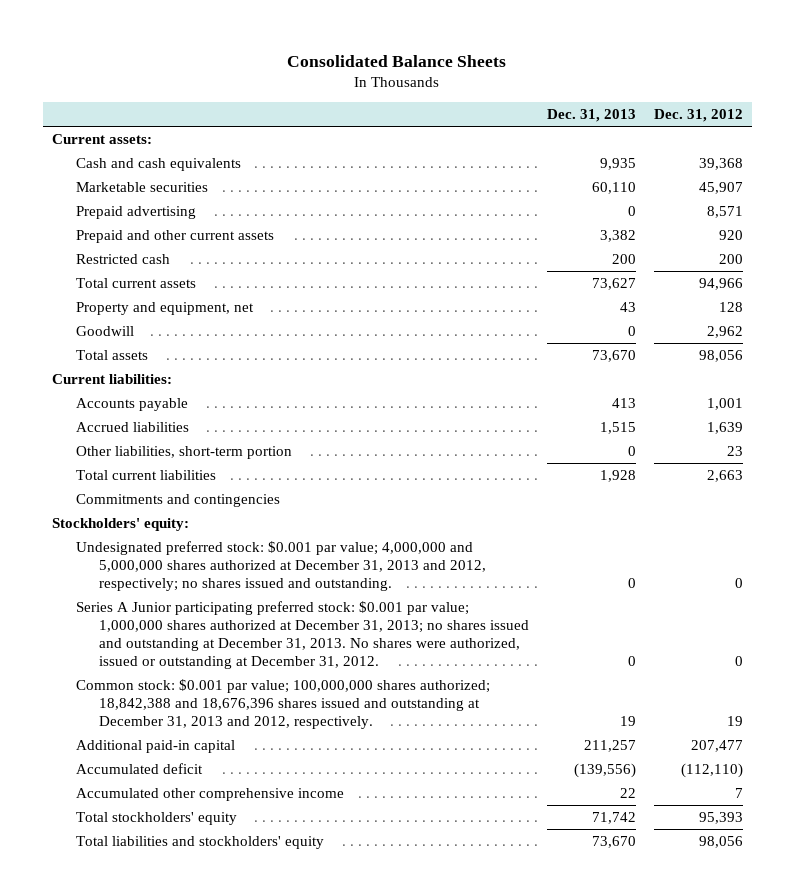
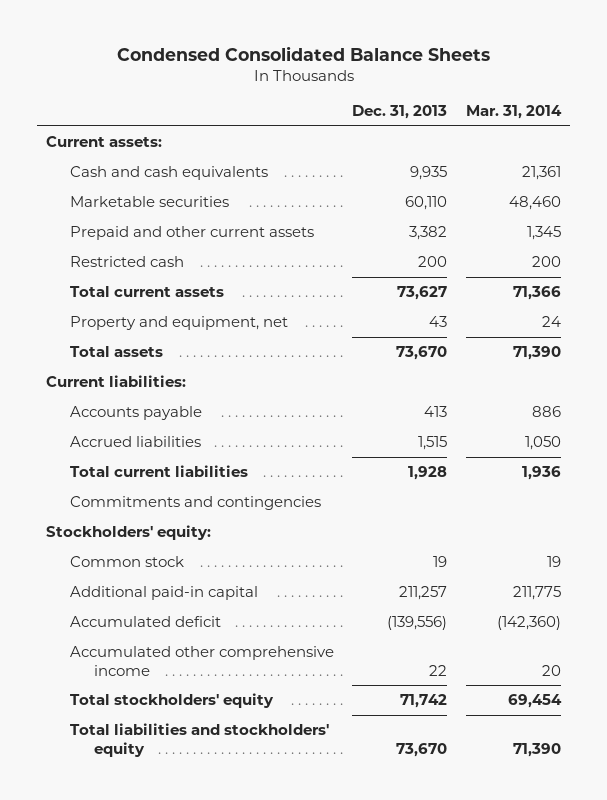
[287,54,507,67] Consolidated Balance Sheets -> [116,45,490,61] Condensed Consolidated Balance Sheets
[653,109,743,123] Dec. 31, 2012 -> none
none -> [465,105,562,120] Mar. 31, 2014
[75,206,196,220] Prepaid advertising -> none
[75,326,134,337] Goodwill -> none
[75,446,292,460] Other liabilities, short-term portion -> none
[75,541,487,591] Undesignated preferred stock: $0.001 par value; 4,000,000 and 5,000,000 shares authorized at December 31, 2013 and 2012, respectively; no shares issued and outstanding. -> none
[75,601,530,669] Series A Junior participating preferred stock: $0.001 par value; 1,000,000 shares authorized at December 31, 2013; no shares issued and outstanding at December 31, 2013. No shares were authorized, issued or outstanding at December 31, 2012. -> none
[75,679,490,729] Common stock: $0.001 par value; 100,000,000 shares authorized; 18,842,388 and 18,676,396 shares issued and outstanding at December 31, 2013 and 2012, respectively. -> [70,556,185,568] Common stock

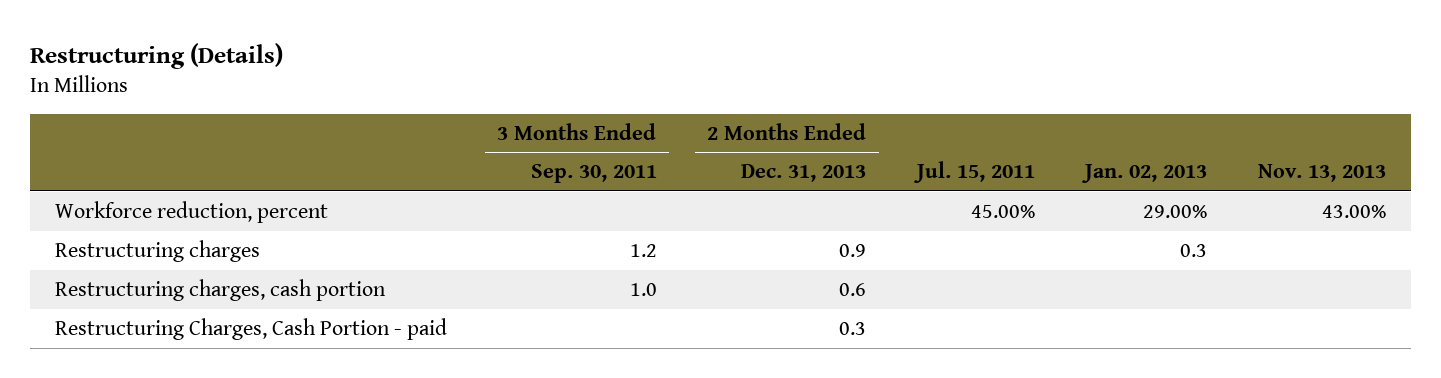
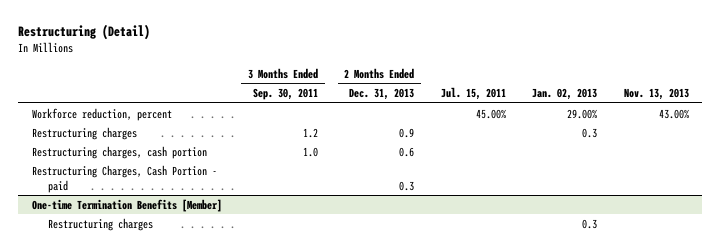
[29,43,283,70] Restructuring (Details) -> [18,24,151,41] Restructuring (Detail)
none -> [31,198,222,212] One-time Termination Benefits [Member]
none -> [47,217,153,231] Restructuring charges

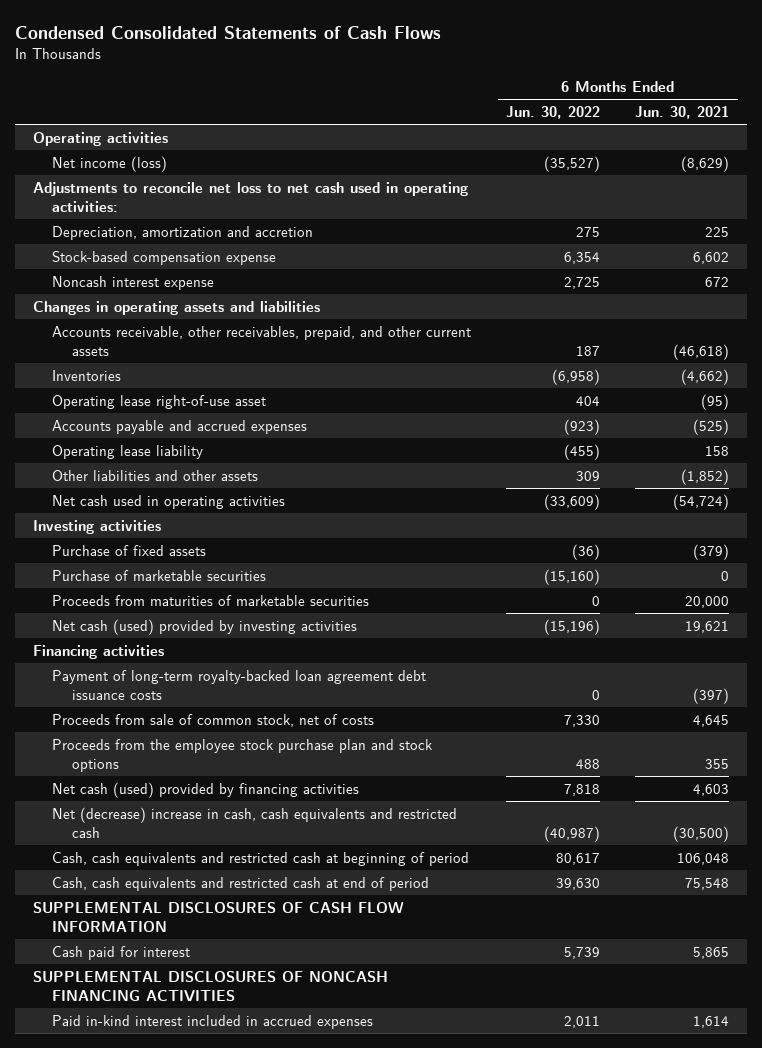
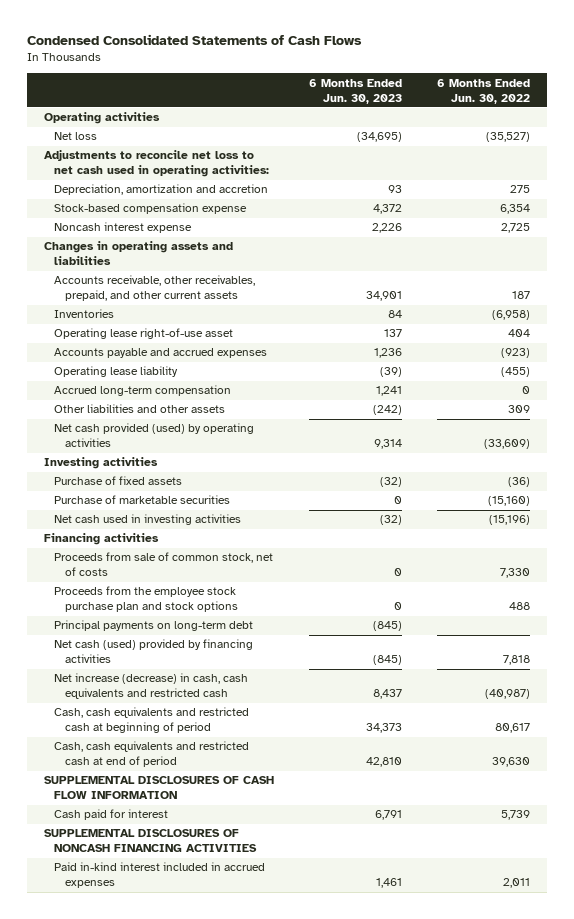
[635,106,730,120] Jun. 30, 2021 -> none
none -> [309,78,403,104] 6 Months Ended Jun. 30, 2023
[52,155,168,172] Net income (loss) -> [54,132,98,141] Net loss
none -> [54,385,232,397] Accrued long-term compensation
[52,494,286,509] Net cash used in operating activities -> [54,423,255,448] Net cash provided (used) by operating activities
[52,594,370,606] Proceeds from maturities of marketable securities -> none
[52,618,358,635] Net cash (used) provided by investing activities -> [54,514,242,526] Net cash used in investing activities
[52,669,427,700] Payment of long-term royalty-backed loan agreement debt issuance costs -> none
none -> [54,620,254,632] Principal payments on long-term debt
[52,806,458,838] Net (decrease) increase in cash, cash equivalents and restricted cash -> [54,673,249,700] Net increase (decrease) in cash, cash equivalents and restricted cash

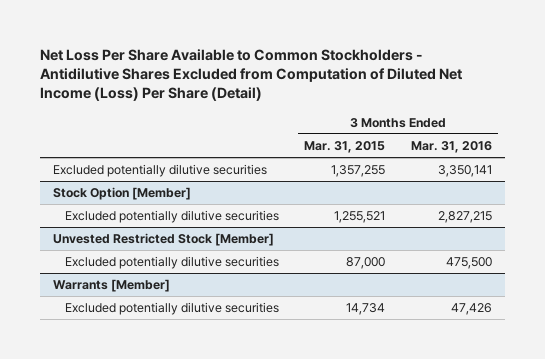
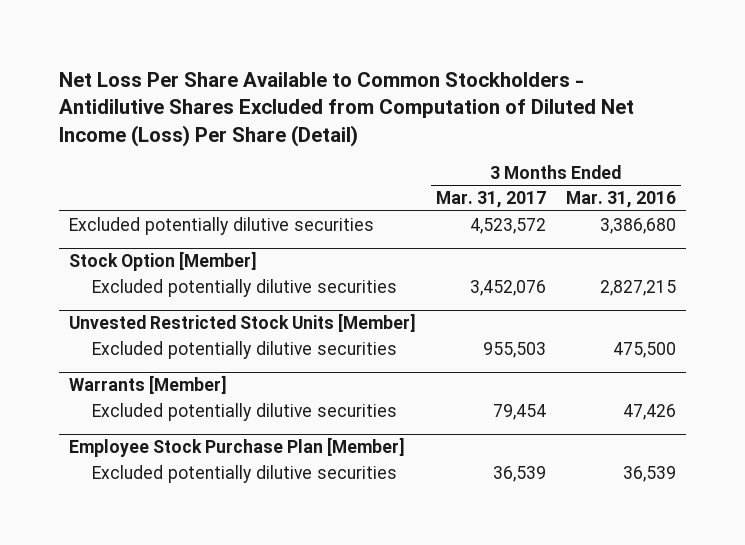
[304,140,386,153] Mar. 31, 2015 -> none
none -> [436,191,547,209] Mar. 31, 2017
[437,165,492,178] 3,350,141 -> [600,218,677,235] 3,386,680
[53,233,275,247] Unvested Restricted Stock [Member] -> [69,313,417,333] Unvested Restricted Stock Units [Member]
none -> [69,437,406,458] Employee Stock Purchase Plan [Member]
none -> [91,465,397,484] Excluded potentially dilutive securities

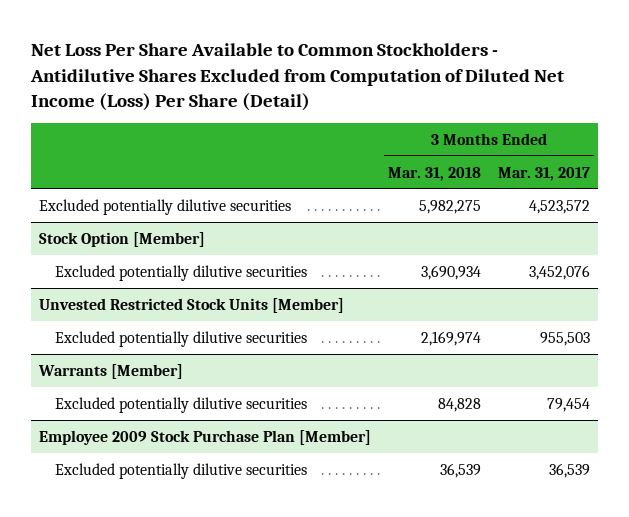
[566,191,677,209] Mar. 31, 2016 -> none
none -> [388,166,482,181] Mar. 31, 2018
[69,437,406,458] Employee Stock Purchase Plan [Member] -> [39,429,372,445] Employee 2009 Stock Purchase Plan [Member]

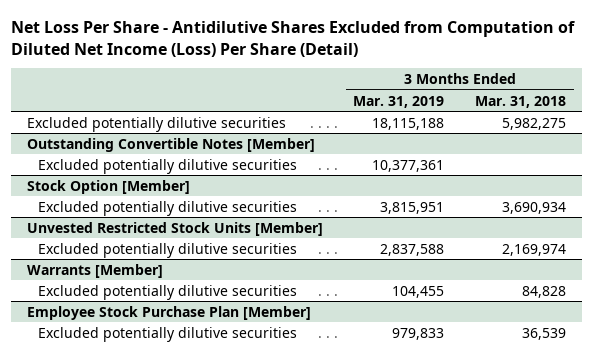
[30,43,565,111] Net Loss Per Share Available to Common Stockholders - Antidilutive Shares Excluded from Computation of Diluted Net Income (Loss) Per Share (Detail) -> [11,20,576,57] Net Loss Per Share - Antidilutive Shares Excluded from Computation of Diluted Net Income (Loss) Per Share (Detail)
[497,166,590,181] Mar. 31, 2017 -> none
none -> [353,95,445,108] Mar. 31, 2019
none -> [26,137,315,152] Outstanding Convertible Notes [Member]
none -> [38,158,298,174] Excluded potentially dilutive securities
[39,429,372,445] Employee 2009 Stock Purchase Plan [Member] -> [26,305,311,320] Employee Stock Purchase Plan [Member]

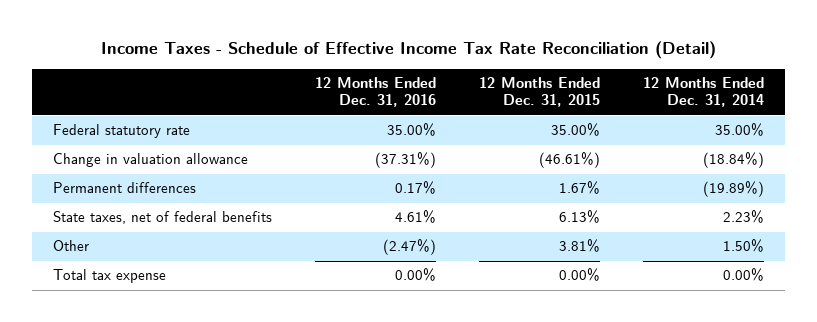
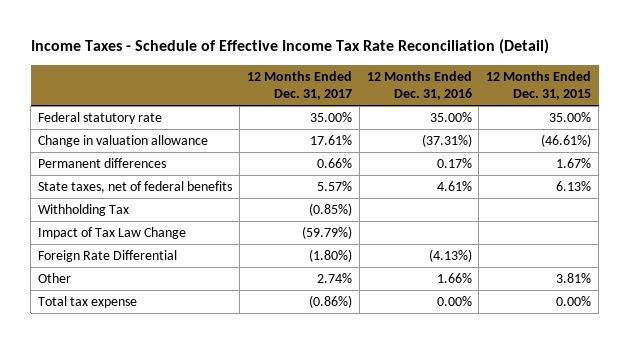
[642,76,764,108] 12 Months Ended Dec. 31, 2014 -> none
none -> [246,70,352,100] 12 Months Ended Dec. 31, 2017
none -> [38,204,130,217] Withholding Tax
none -> [38,227,187,240] Impact of Tax Law Change
none -> [38,250,178,263] Foreign Rate Differential
[383,239,437,256] (2.47%) -> [436,273,472,284] 1.66%

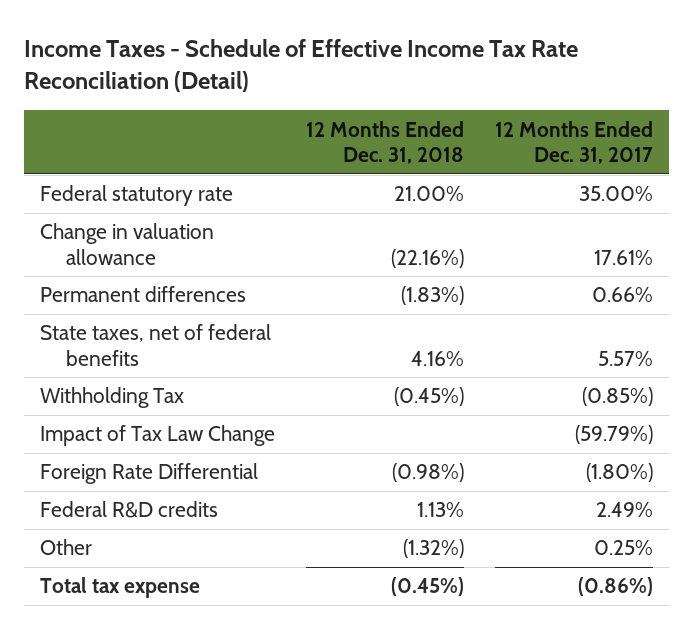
[366,70,472,100] 12 Months Ended Dec. 31, 2016 -> none
[486,70,592,100] 12 Months Ended Dec. 31, 2015 -> none
none -> [305,120,464,165] 12 Months Ended Dec. 31, 2018
none -> [39,501,218,519] Federal R&D credits
[316,273,352,284] 2.74% -> [593,540,653,556] 0.25%

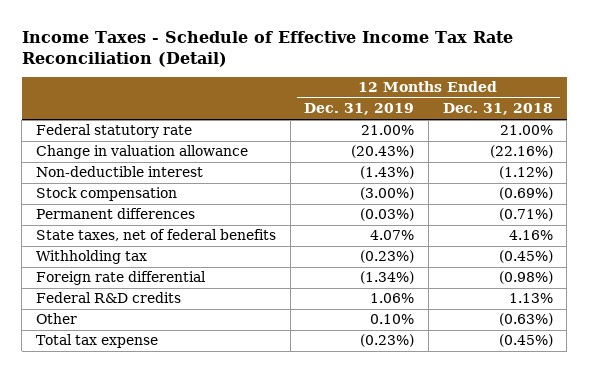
[494,120,653,165] 12 Months Ended Dec. 31, 2017 -> none
none -> [304,103,415,116] Dec. 31, 2019
none -> [36,166,204,178] Non-deductible interest
none -> [36,187,178,202] Stock compensation
[400,286,464,306] (1.83%) -> [498,208,553,222] (0.71%)
[39,425,275,447] Impact of Tax Law Change -> none
[39,387,184,409] Withholding Tax -> [36,250,148,265] Withholding tax
[39,463,258,485] Foreign Rate Differential -> [36,271,207,286] Foreign rate differential
[402,539,464,559] (1.32%) -> [498,313,553,327] (0.63%)

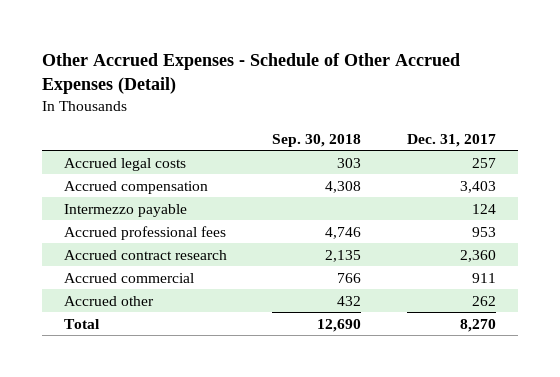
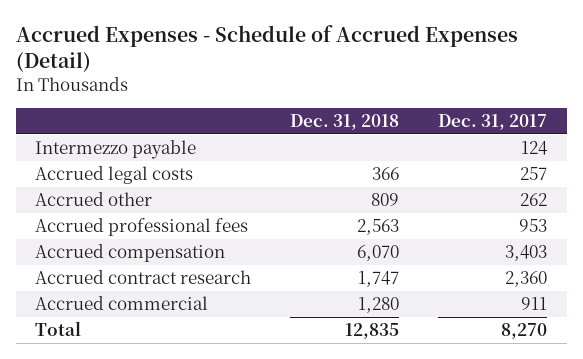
[41,52,460,95] Other Accrued Expenses - Schedule of Other Accrued Expenses (Detail) -> [15,24,518,73] Accrued Expenses - Schedule of Accrued Expenses (Detail)
[272,133,362,147] Sep. 30, 2018 -> none
none -> [290,114,400,131] Dec. 31, 2018
[64,157,187,171] Accrued legal costs -> [35,166,194,185] Accrued legal costs
[64,295,155,306] Accrued other -> [35,192,153,207] Accrued other
[64,180,209,194] Accrued compensation -> [35,244,226,263] Accrued compensation

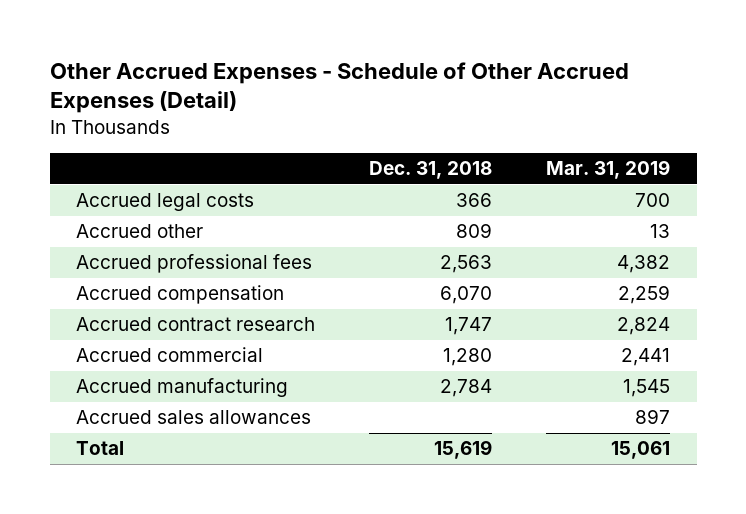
[15,24,518,73] Accrued Expenses - Schedule of Accrued Expenses (Detail) -> [49,62,629,114] Other Accrued Expenses - Schedule of Other Accrued Expenses (Detail)
[438,114,548,131] Dec. 31, 2017 -> none
none -> [545,160,670,180] Mar. 31, 2019
[35,140,197,160] Intermezzo payable -> none
none -> [76,378,289,398] Accrued manufacturing
none -> [76,410,312,425] Accrued sales allowances
[345,323,400,340] 12,835 -> [434,440,493,460] 15,619

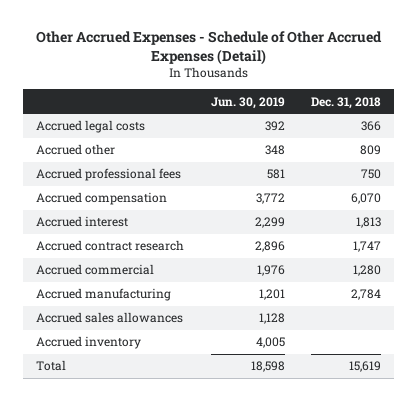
[545,160,670,180] Mar. 31, 2019 -> none
none -> [210,96,285,109] Jun. 30, 2019
[440,255,493,274] 2,563 -> [361,169,382,180] 750
none -> [36,216,129,228] Accrued interest
none -> [36,336,142,350] Accrued inventory

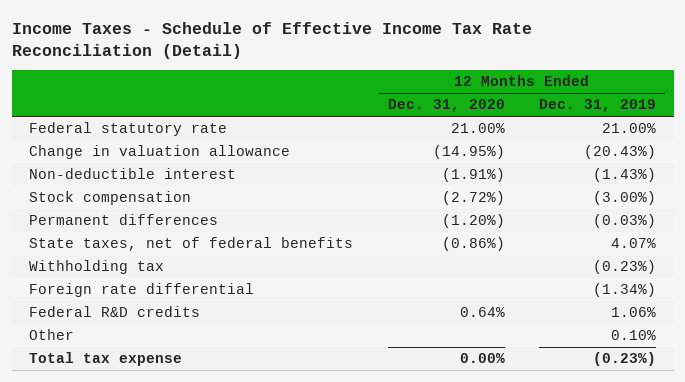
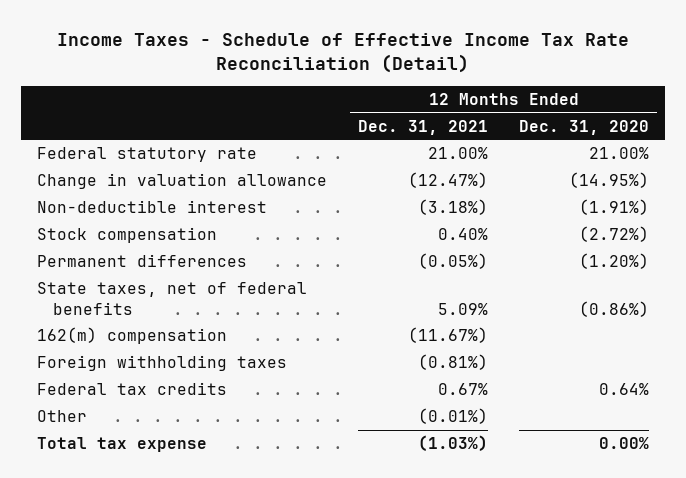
[539,99,657,113] Dec. 31, 2019 -> none
none -> [358,119,489,135] Dec. 31, 2021
[28,283,254,298] Foreign rate differential -> none
none -> [36,327,227,345] 162(m) compensation
[28,260,164,275] Withholding tax -> [36,355,287,372] Foreign withholding taxes
[28,306,200,318] Federal R&D credits -> [36,382,227,396] Federal tax credits

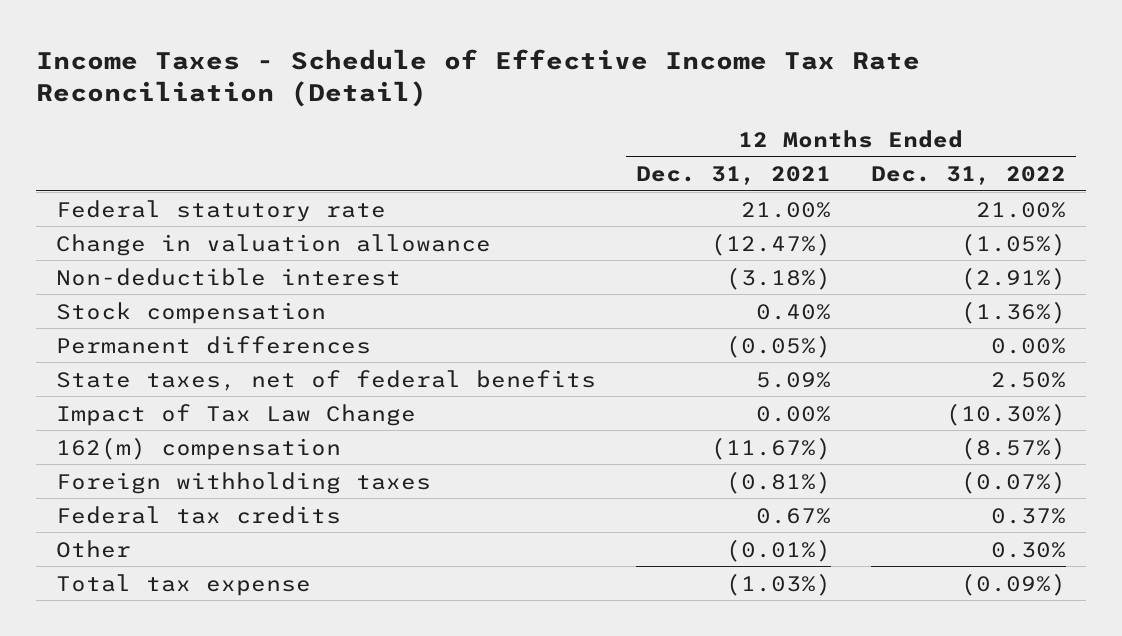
[519,119,650,135] Dec. 31, 2020 -> none
none -> [870,166,1066,186] Dec. 31, 2022
none -> [56,403,417,426] Impact of Tax Law Change

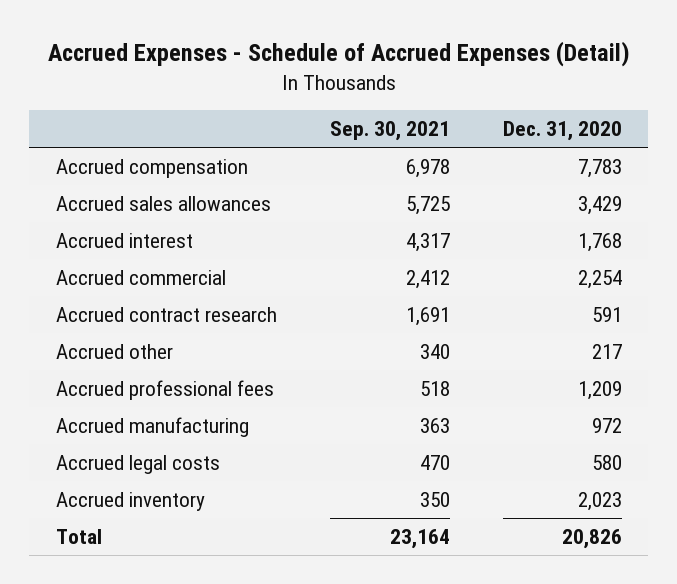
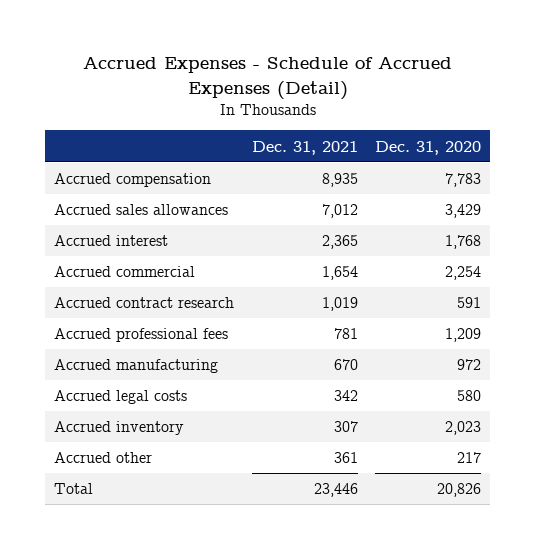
[329,121,450,142] Sep. 30, 2021 -> none
none -> [251,140,358,155] Dec. 31, 2021
[55,343,173,359] Accrued other -> [54,452,153,464] Accrued other

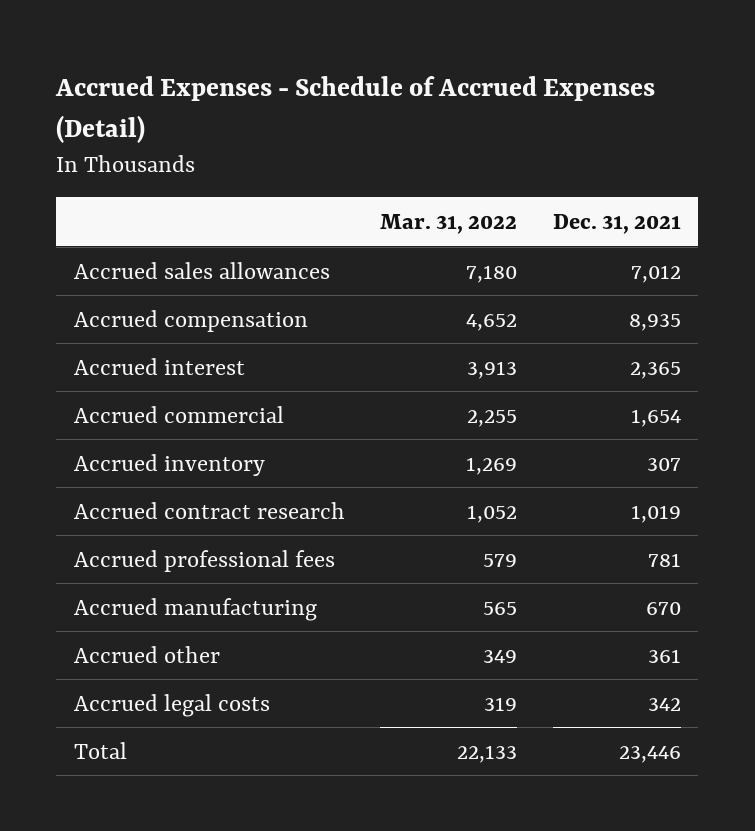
[375,140,482,155] Dec. 31, 2020 -> none
none -> [380,213,518,234] Mar. 31, 2022
[54,173,212,188] Accrued compensation -> [73,309,308,332] Accrued compensation
[54,421,185,436] Accrued inventory -> [73,453,265,476] Accrued inventory
[54,390,188,405] Accrued legal costs -> [73,693,270,717] Accrued legal costs

